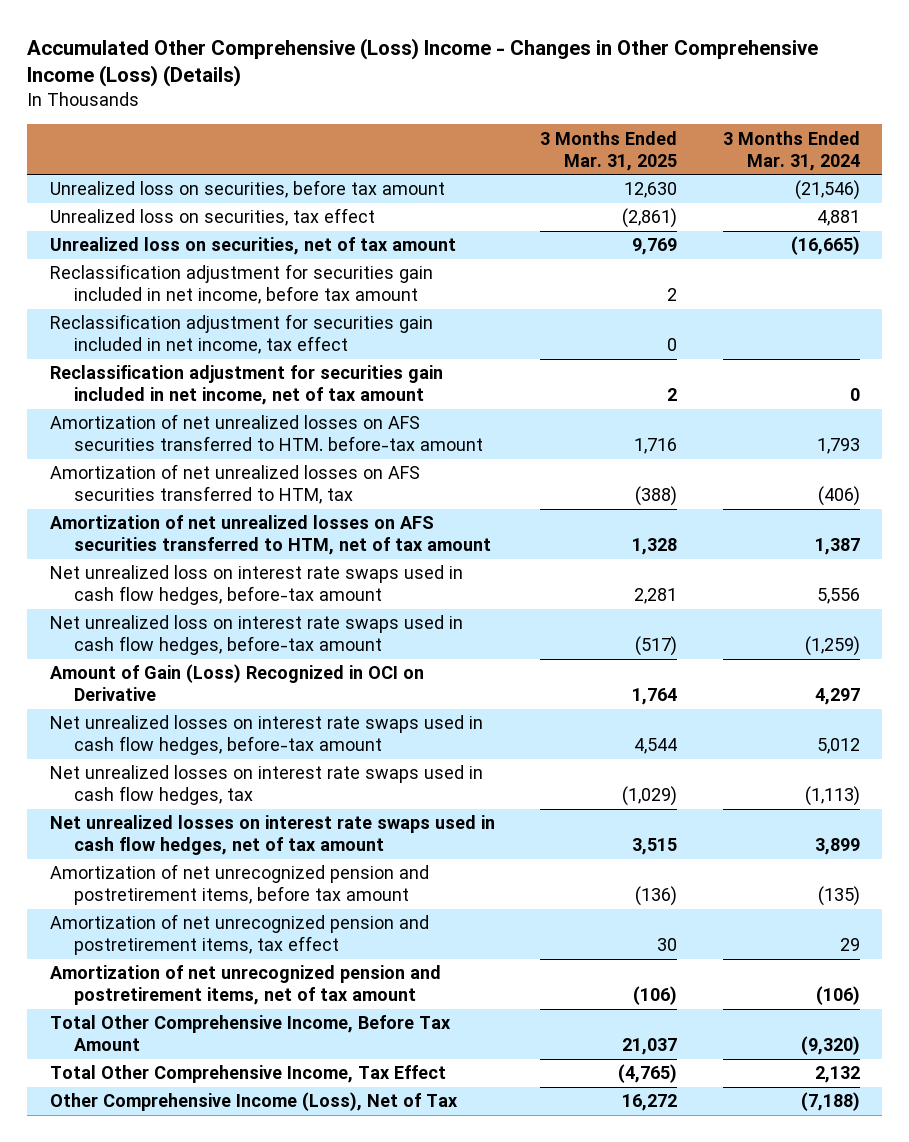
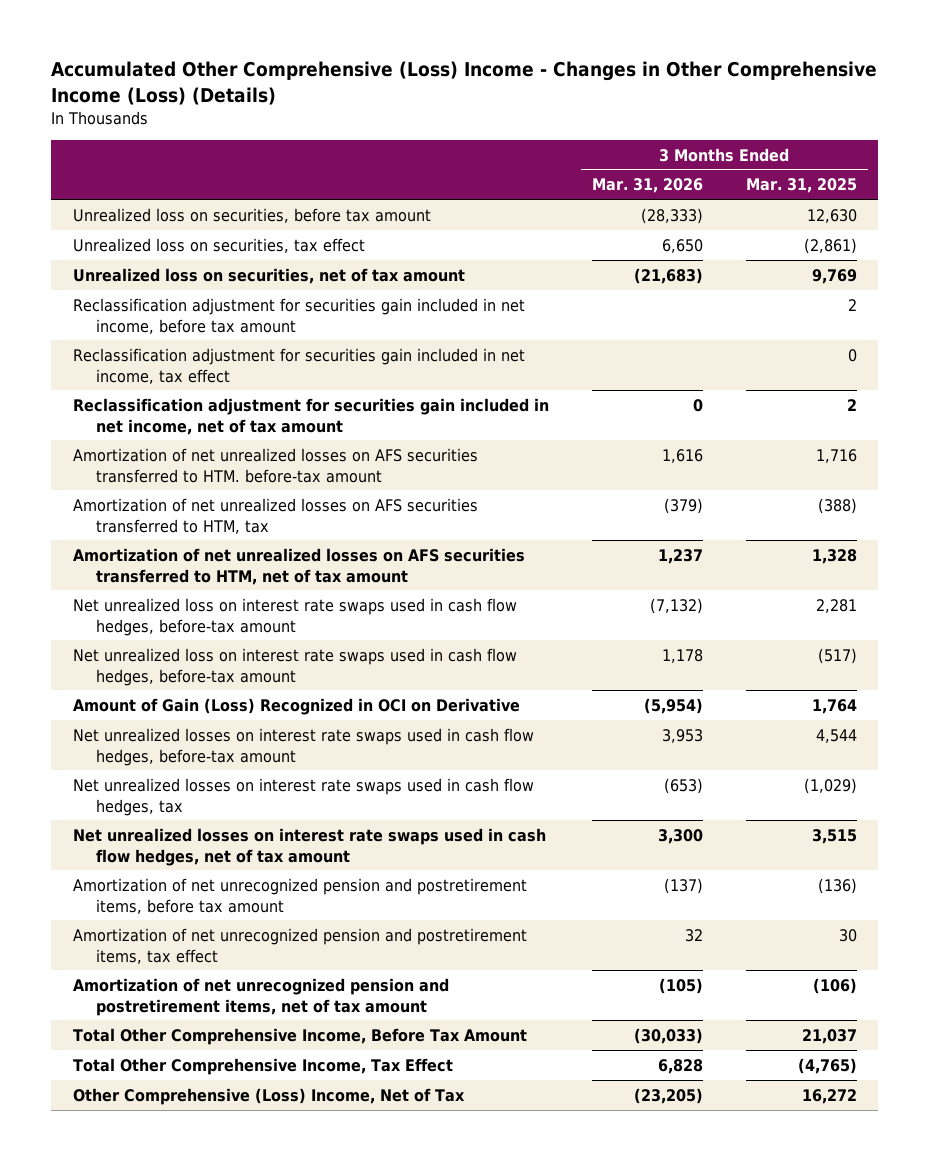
[722,130,860,171] 3 Months Ended Mar. 31, 2024 -> none
none -> [591,178,703,194] Mar. 31, 2026
[49,1092,458,1112] Other Comprehensive Income (Loss), Net of Tax -> [72,1087,465,1105] Other Comprehensive (Loss) Income, Net of Tax

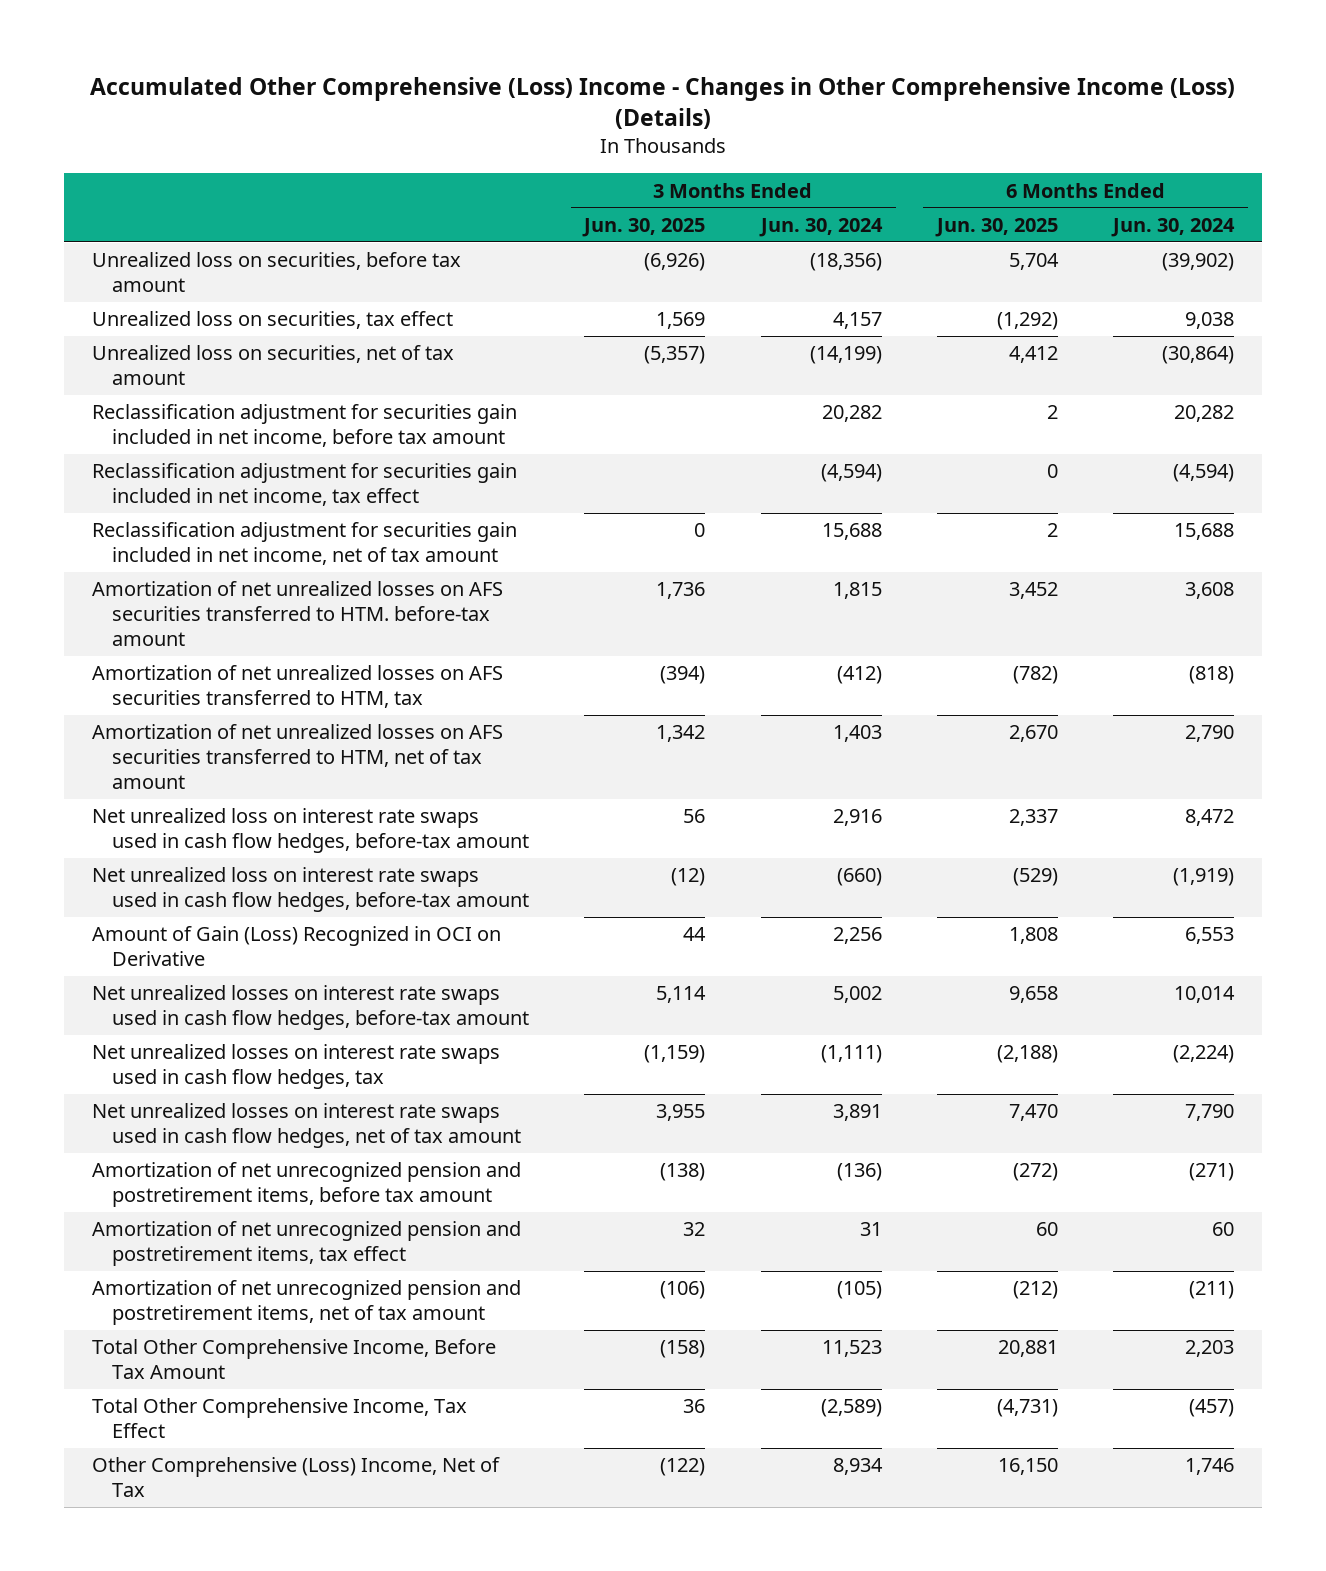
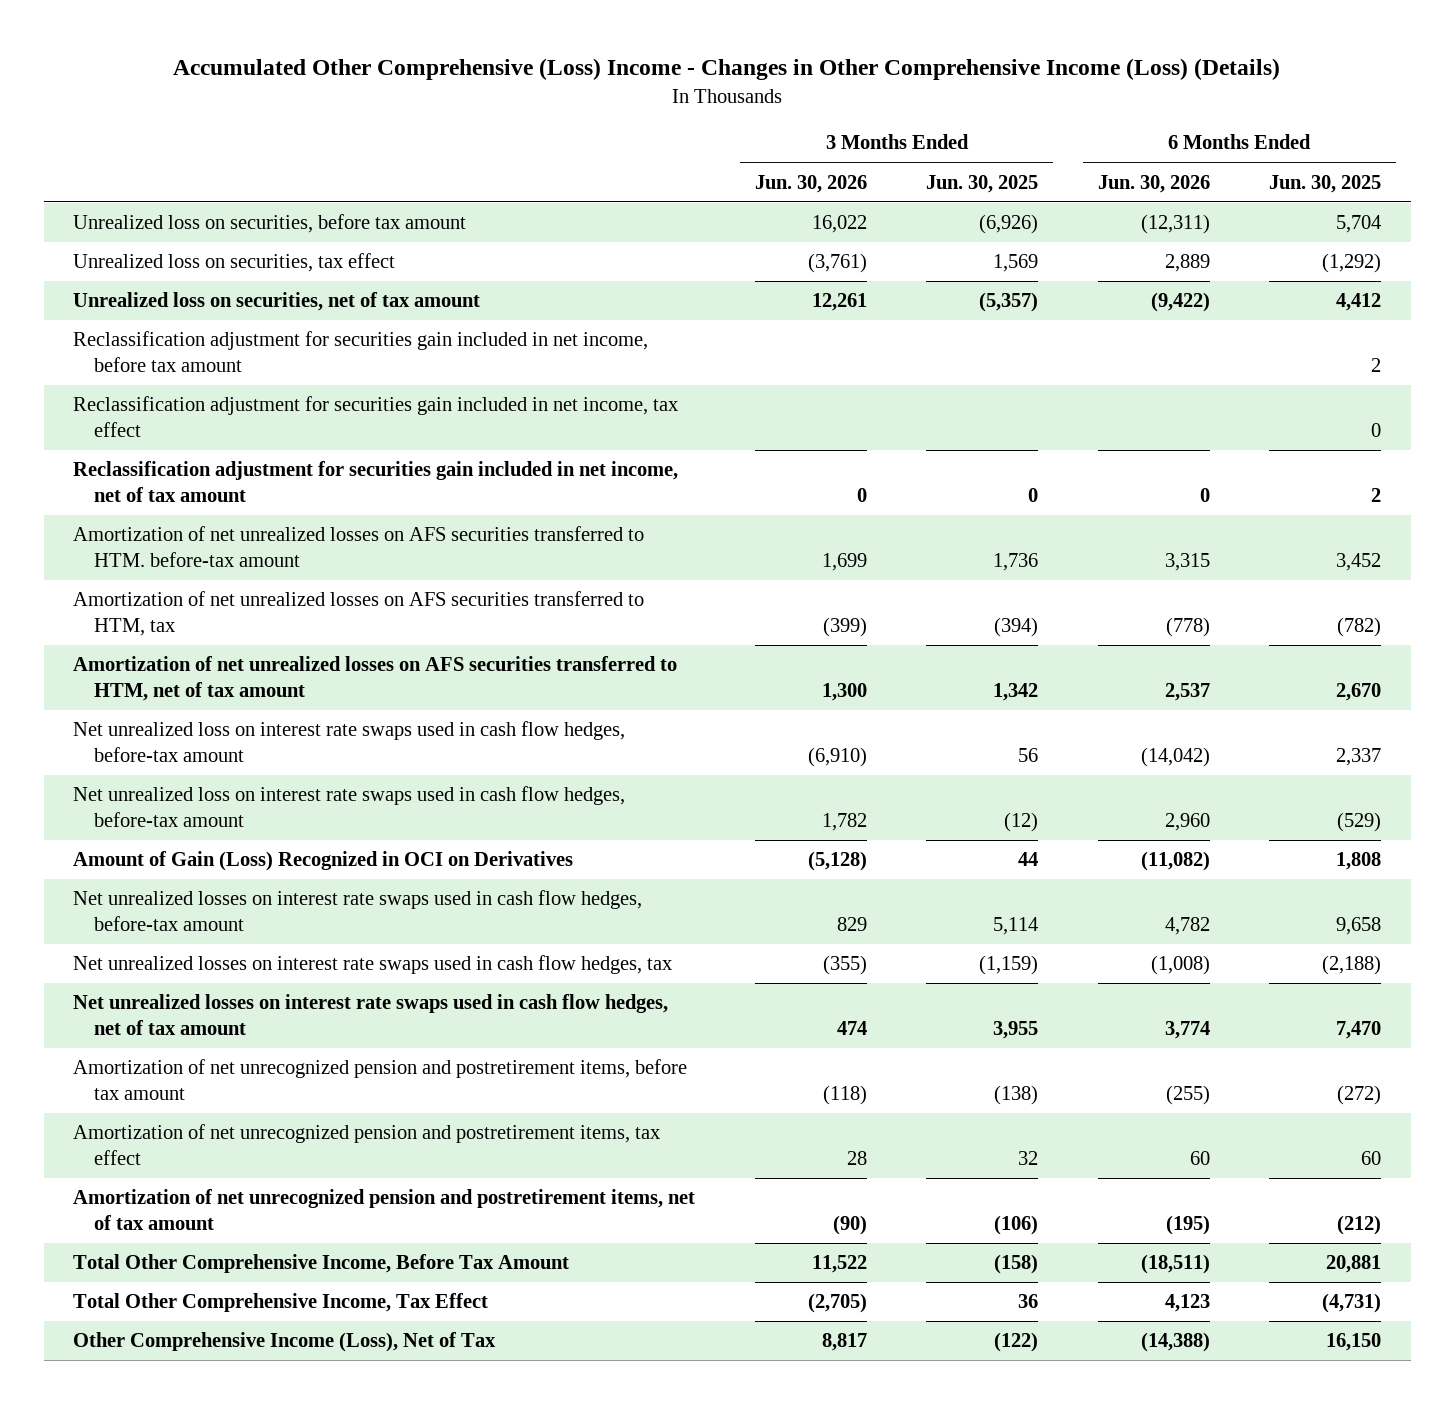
[758,217,883,237] Jun. 30, 2024 -> none
[1111,217,1236,237] Jun. 30, 2024 -> none
none -> [754,174,867,193] Jun. 30, 2026
none -> [1097,174,1210,193] Jun. 30, 2026
[92,926,502,967] Amount of Gain (Loss) Recognized in OCI on Derivative -> [73,851,574,872] Amount of Gain (Loss) Recognized in OCI on Derivatives
[92,1457,501,1498] Other Comprehensive (Loss) Income, Net of Tax -> [73,1332,497,1353] Other Comprehensive Income (Loss), Net of Tax

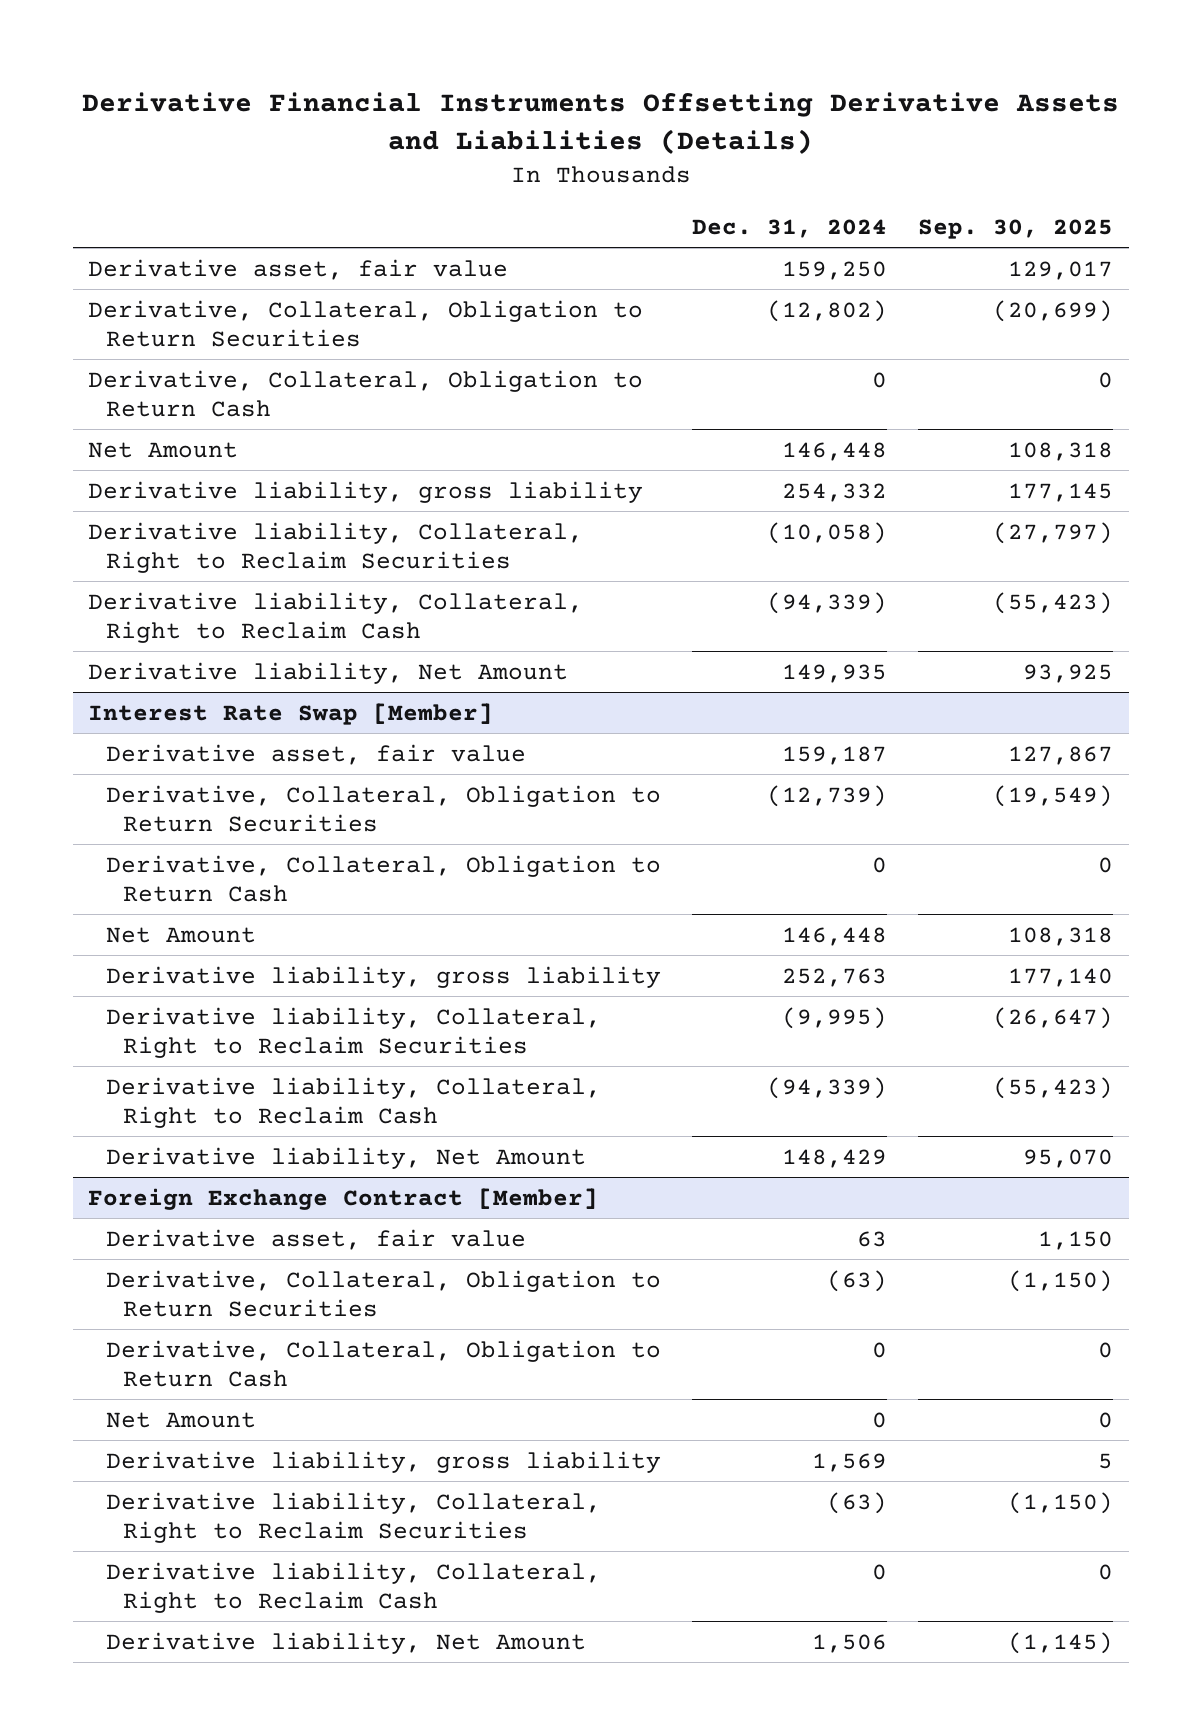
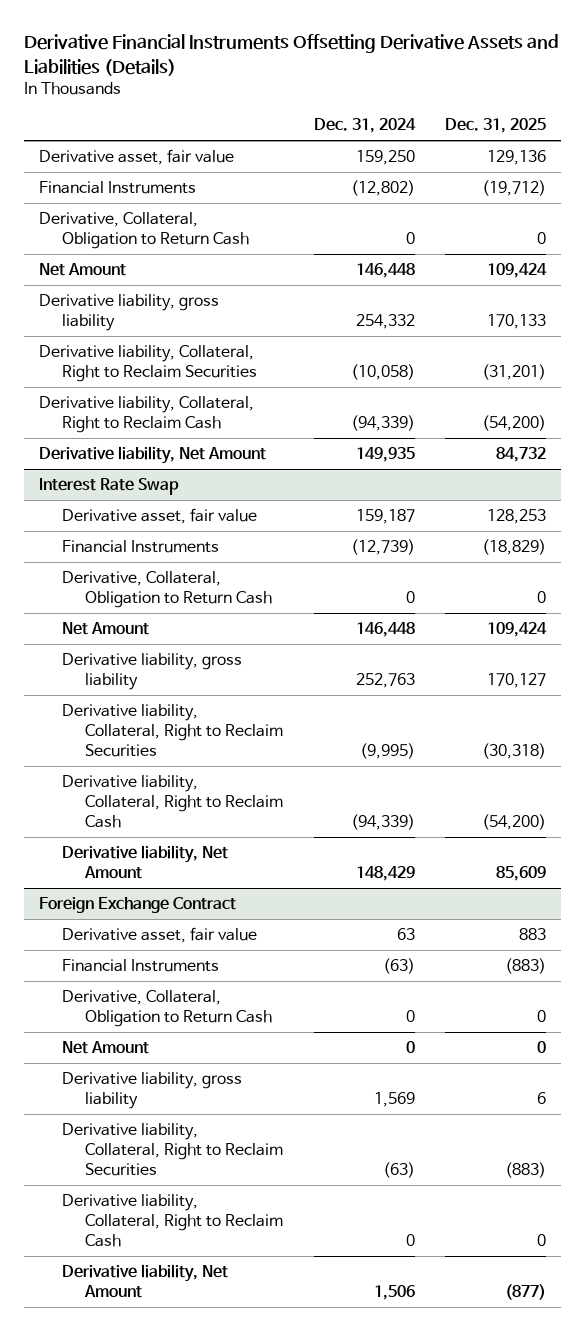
[917,218,1113,239] Sep. 30, 2025 -> none
none -> [445,118,547,134] Dec. 31, 2025
[88,299,644,347] Derivative, Collateral, Obligation to Return Securities -> [39,181,197,195] Financial Instruments
[88,702,494,725] Interest Rate Swap [Member] -> [39,478,180,496] Interest Rate Swap
[105,784,661,832] Derivative, Collateral, Obligation to Return Securities -> [62,540,220,554] Financial Instruments
[88,1187,599,1210] Foreign Exchange Contract [Member] -> [39,897,237,914] Foreign Exchange Contract
[105,1269,661,1317] Derivative, Collateral, Obligation to Return Securities -> [62,959,220,973] Financial Instruments

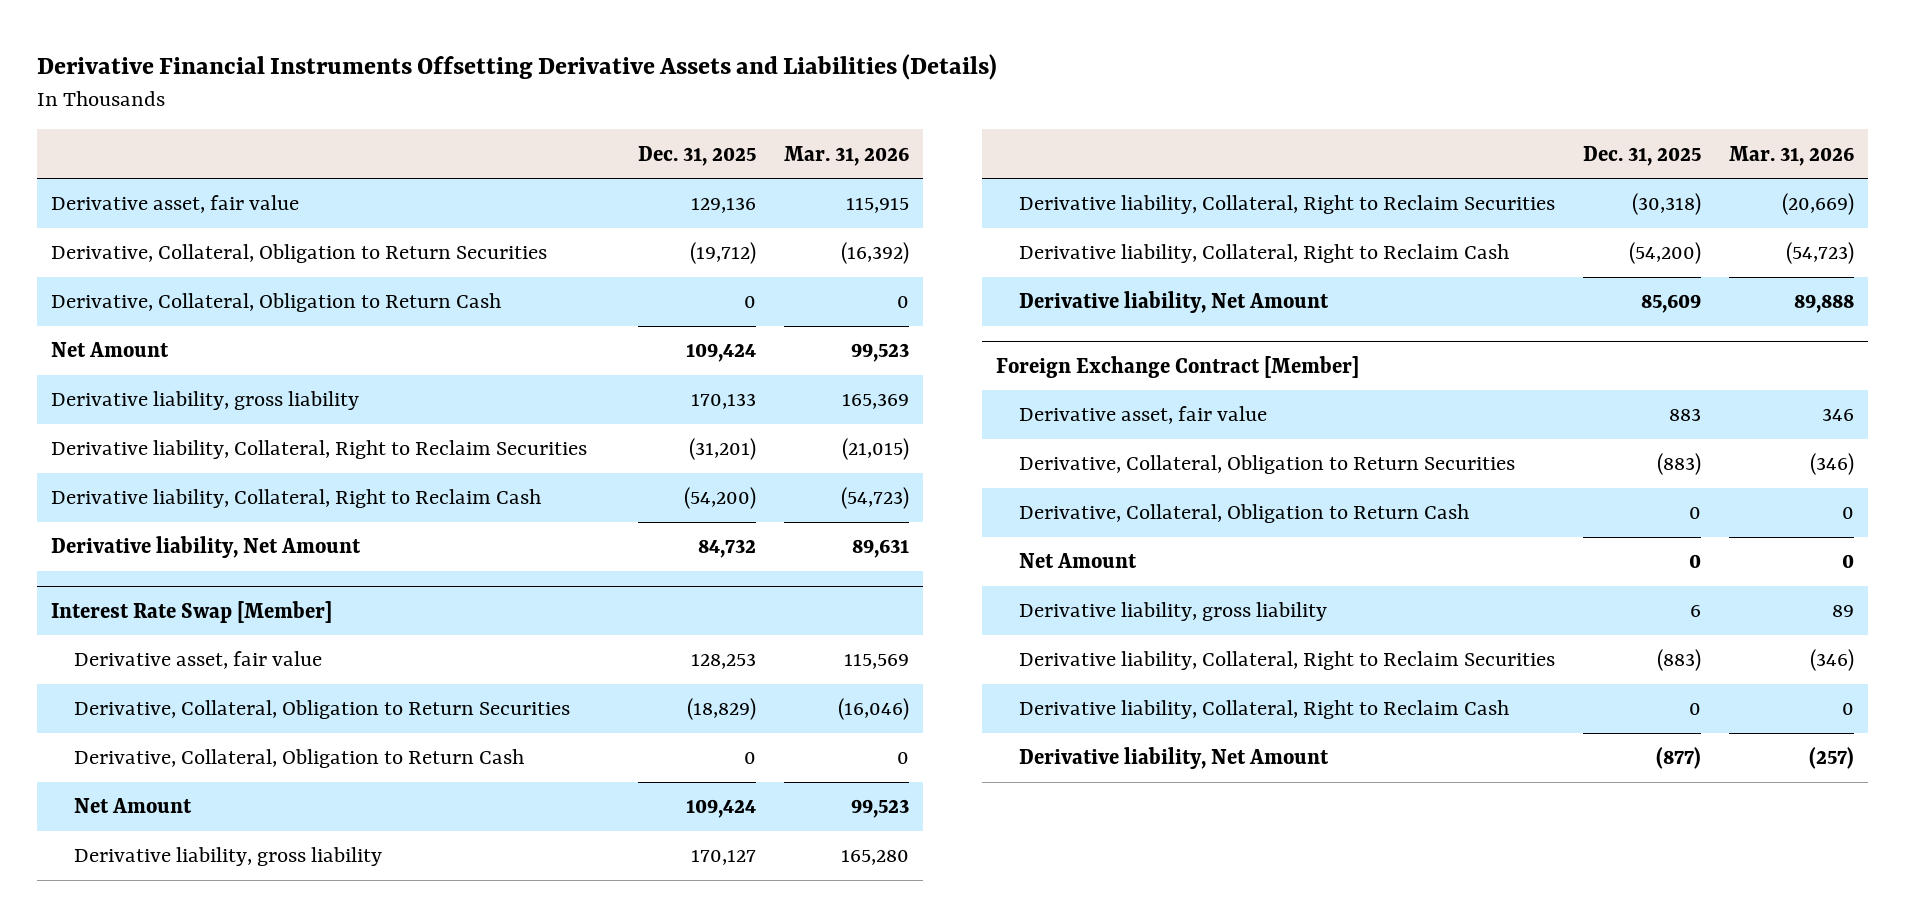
[313,118,416,134] Dec. 31, 2024 -> none
none -> [783,145,909,166] Mar. 31, 2026
[39,181,197,195] Financial Instruments -> [50,244,547,264] Derivative, Collateral, Obligation to Return Securities
[39,478,180,496] Interest Rate Swap -> [50,600,332,623] Interest Rate Swap [Member]
[62,540,220,554] Financial Instruments -> [73,700,570,720] Derivative, Collateral, Obligation to Return Securities
[39,897,237,914] Foreign Exchange Contract -> [996,355,1360,378] Foreign Exchange Contract [Member]
[62,959,220,973] Financial Instruments -> [1019,455,1516,475] Derivative, Collateral, Obligation to Return Securities

